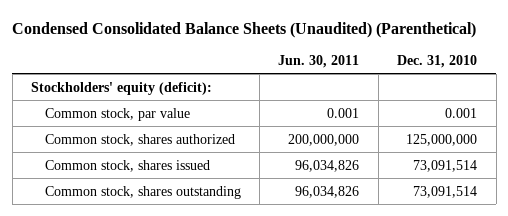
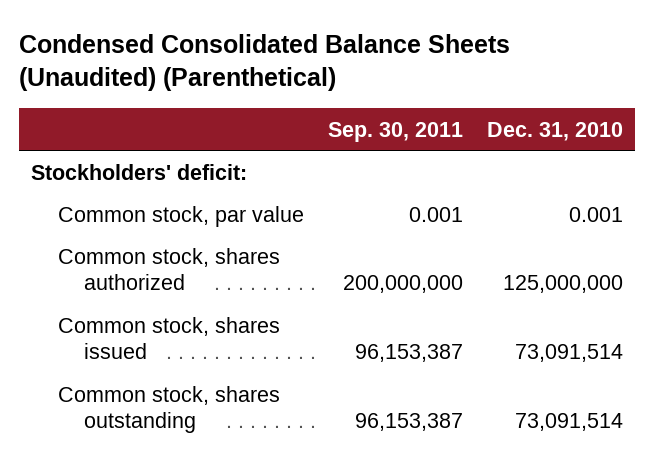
[278,54,360,68] Jun. 30, 2011 -> none
none -> [327,121,463,142] Sep. 30, 2011
[30,81,212,95] Stockholders' equity (deficit): -> [30,163,247,180] Stockholders' deficit:

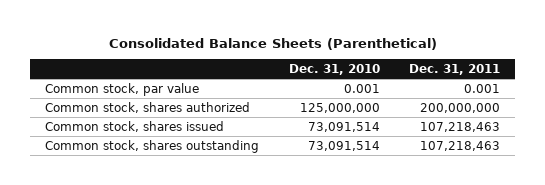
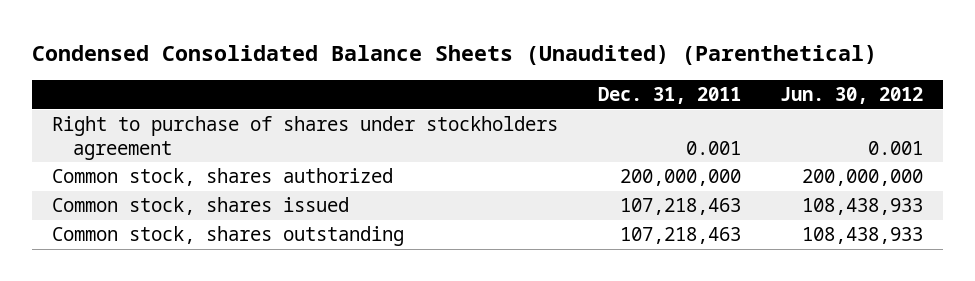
[108,38,437,51] Consolidated Balance Sheets (Parenthetical) -> [32,45,878,66] Condensed Consolidated Balance Sheets (Unaudited) (Parenthetical)
[288,63,380,75] Dec. 31, 2010 -> none
none -> [780,87,924,105] Jun. 30, 2012
[45,82,200,96] Common stock, par value -> [51,116,558,160] Right to purchase of shares under stockholders agreement

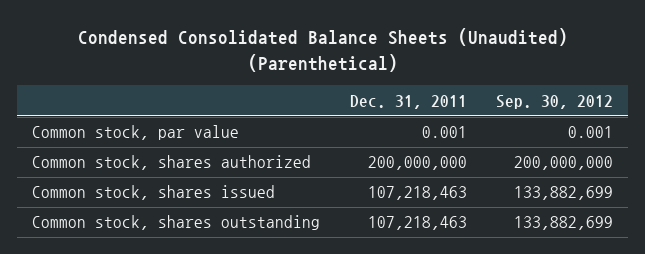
[780,87,924,105] Jun. 30, 2012 -> none
none -> [496,94,614,109] Sep. 30, 2012
[51,116,558,160] Right to purchase of shares under stockholders agreement -> [32,125,240,141] Common stock, par value

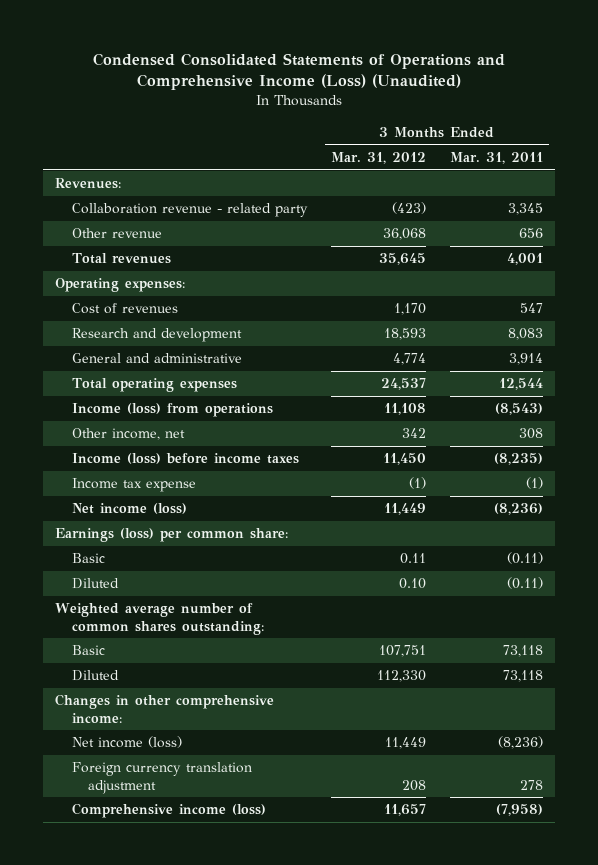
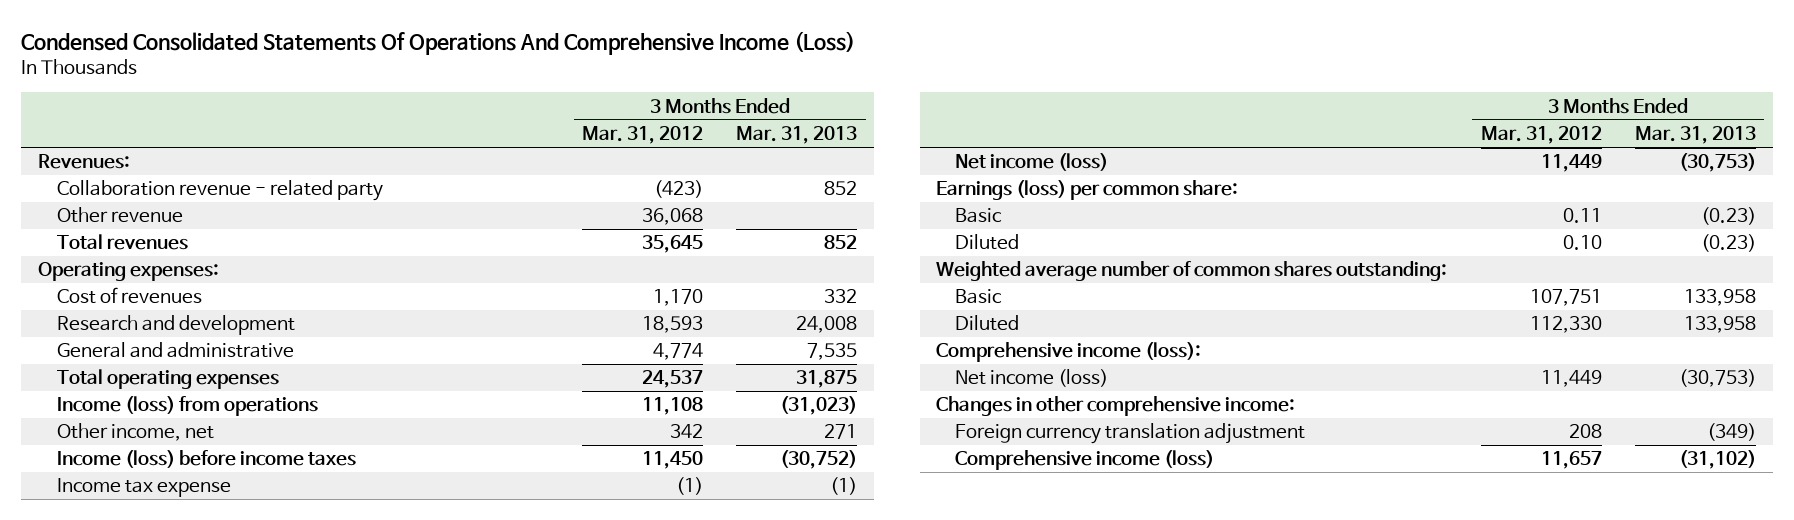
[93,52,506,91] Condensed Consolidated Statements of Operations and Comprehensive Income (Loss) (Unaudited) -> [20,31,855,56] Condensed Consolidated Statements Of Operations And Comprehensive Income (Loss)
[450,152,544,165] Mar. 31, 2011 -> none
none -> [736,125,858,144] Mar. 31, 2013
none -> [936,342,1202,363] Comprehensive income (loss):
[55,694,275,723] Changes in other comprehensive income: -> [936,396,1296,417] Changes in other comprehensive income:

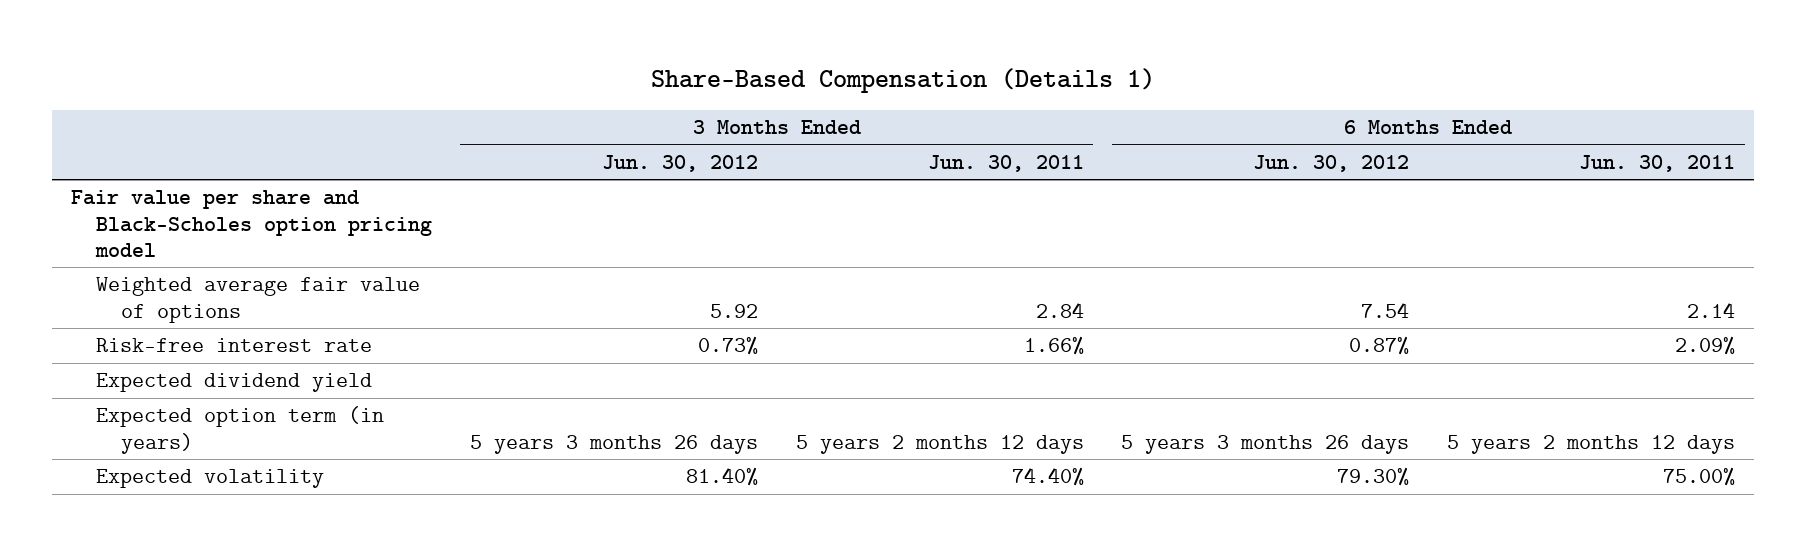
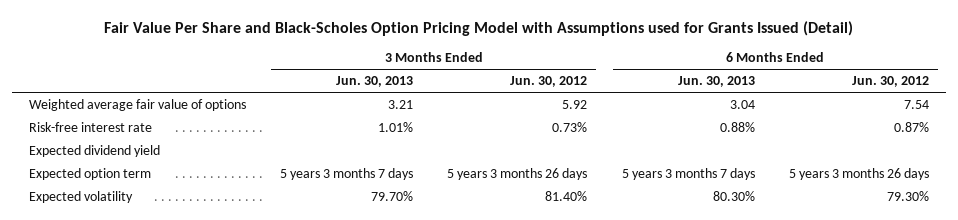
[650,68,1155,94] Share-Based Compensation (Details 1) -> [103,20,853,36] Fair Value Per Share and Black-Scholes Option Pricing Model with Assumptions used for Grants Issued (Detail)
[927,154,1084,172] Jun. 30, 2011 -> none
[1579,154,1736,172] Jun. 30, 2011 -> none
none -> [336,76,414,88] Jun. 30, 2013
none -> [677,76,755,88] Jun. 30, 2013
[70,190,432,258] Fair value per share and Black-Scholes option pricing model -> none
[95,406,384,454] Expected option term (in years) -> [28,167,151,180] Expected option term

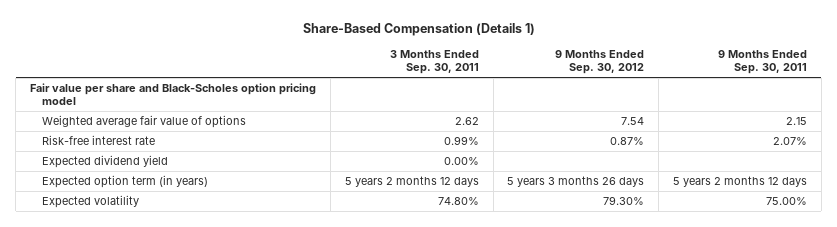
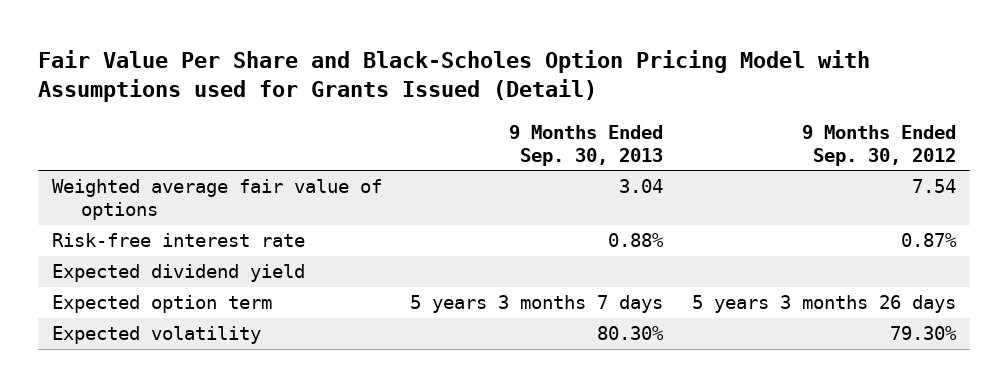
[302,22,535,36] Share-Based Compensation (Details 1) -> [38,49,871,103] Fair Value Per Share and Black-Scholes Option Pricing Model with Assumptions used for Grants Issued (Detail)
[389,49,479,75] 3 Months Ended Sep. 30, 2011 -> none
[718,49,808,75] 9 Months Ended Sep. 30, 2011 -> none
none -> [509,124,664,166] 9 Months Ended Sep. 30, 2013
[29,83,316,106] Fair value per share and Black-Scholes option pricing model -> none
[42,175,209,189] Expected option term (in years) -> [52,295,273,314] Expected option term

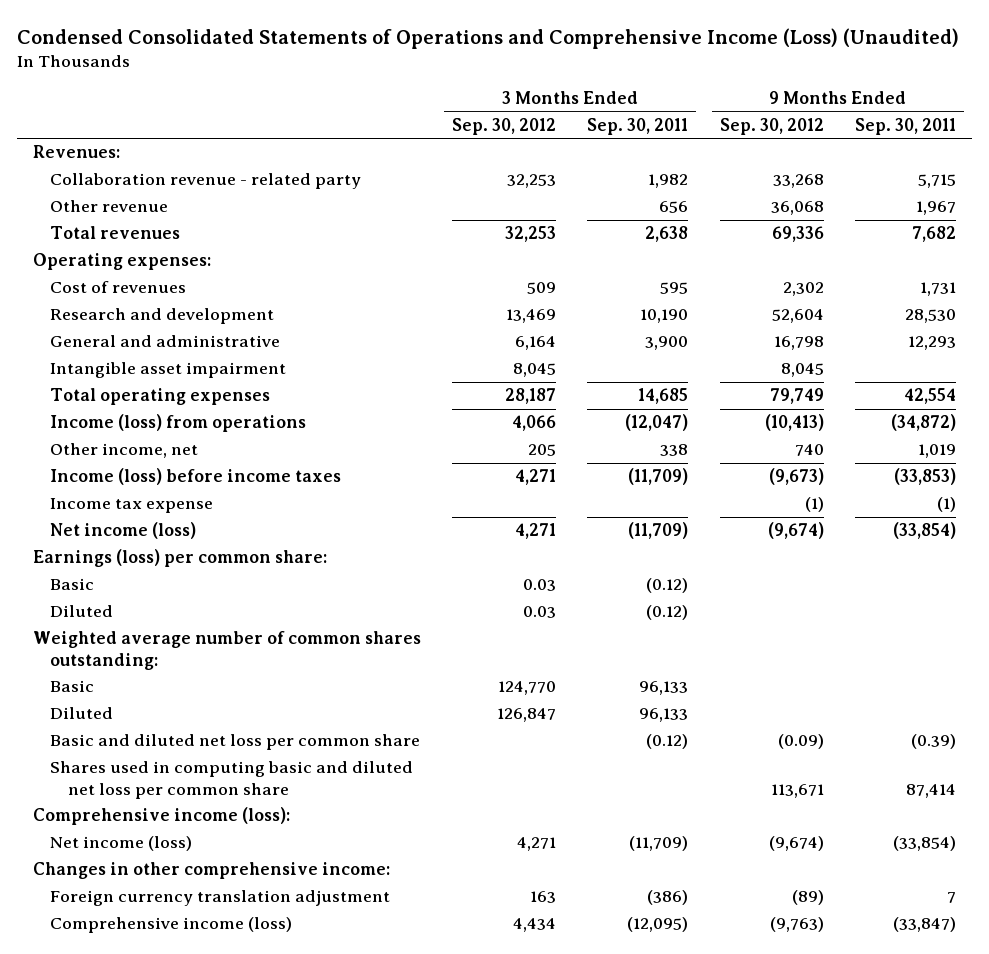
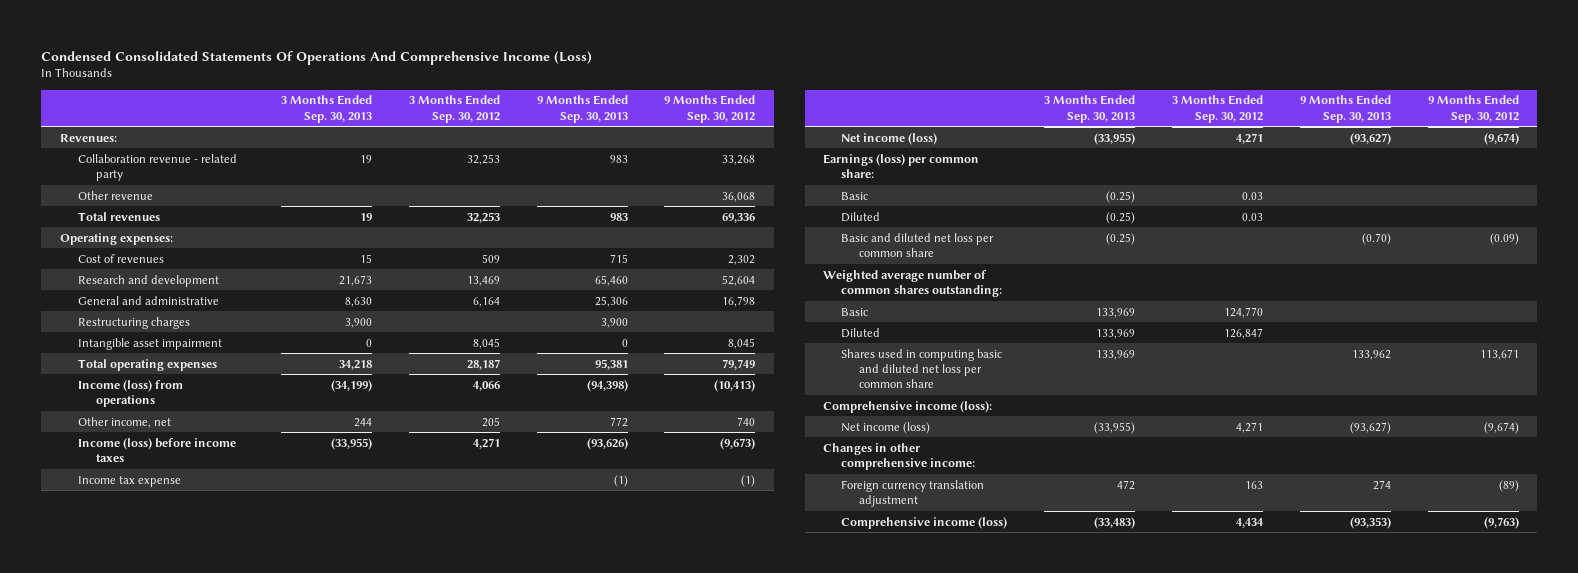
[17,27,960,49] Condensed Consolidated Statements of Operations and Comprehensive Income (Loss) (Unaudited) -> [41,50,593,65] Condensed Consolidated Statements Of Operations And Comprehensive Income (Loss)
[587,117,689,135] Sep. 30, 2011 -> none
[855,117,957,135] Sep. 30, 2011 -> none
none -> [280,95,372,123] 3 Months Ended Sep. 30, 2013
none -> [536,95,628,123] 9 Months Ended Sep. 30, 2013
none -> [77,316,190,329] Restructuring charges
[50,734,421,751] Basic and diluted net loss per common share -> [841,232,995,257] Basic and diluted net loss per common share

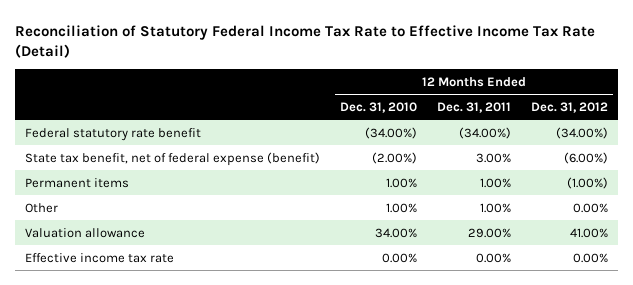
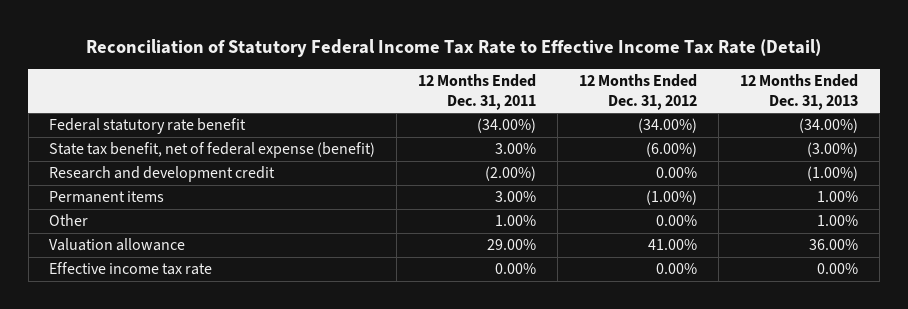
[339,101,417,113] Dec. 31, 2010 -> none
none -> [740,73,859,110] 12 Months Ended Dec. 31, 2013
none -> [49,166,276,183] Research and development credit
[479,177,511,188] 1.00% -> [495,191,537,203] 3.00%

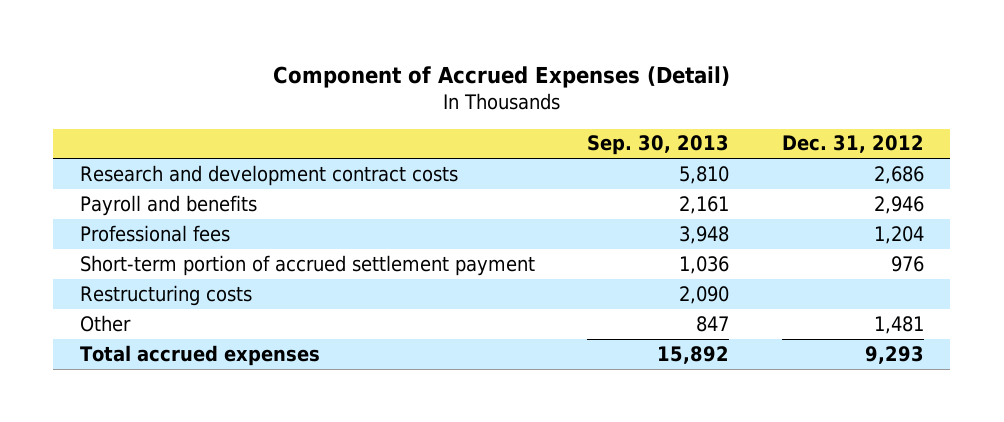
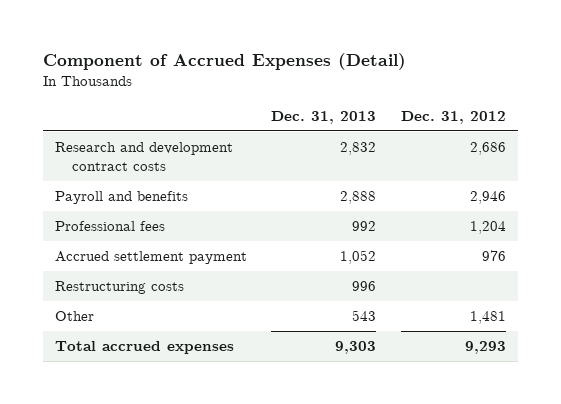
[587,135,730,156] Sep. 30, 2013 -> none
none -> [271,110,377,124] Dec. 31, 2013
[79,254,535,276] Short-term portion of accrued settlement payment -> [55,251,248,265] Accrued settlement payment

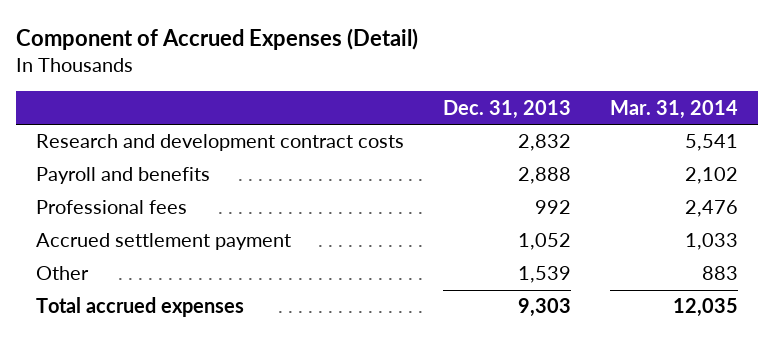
[400,110,506,124] Dec. 31, 2012 -> none
none -> [610,99,739,119] Mar. 31, 2014
[55,281,185,295] Restructuring costs -> none
[352,310,377,322] 543 -> [517,266,571,284] 1,539

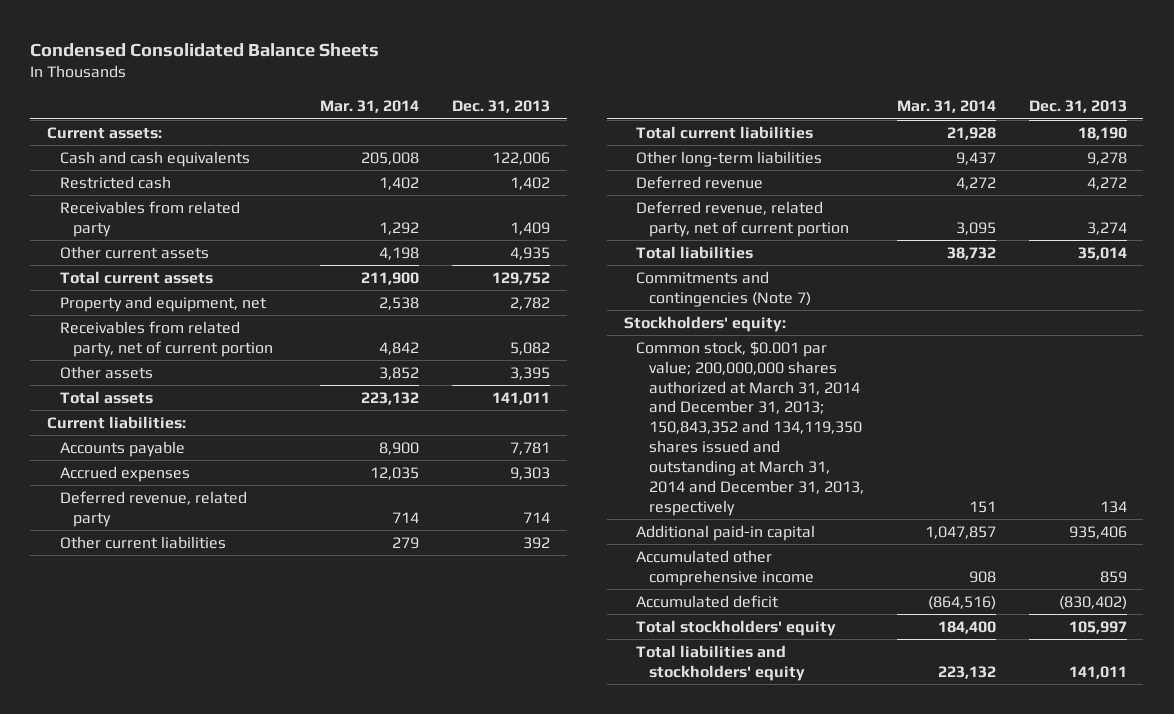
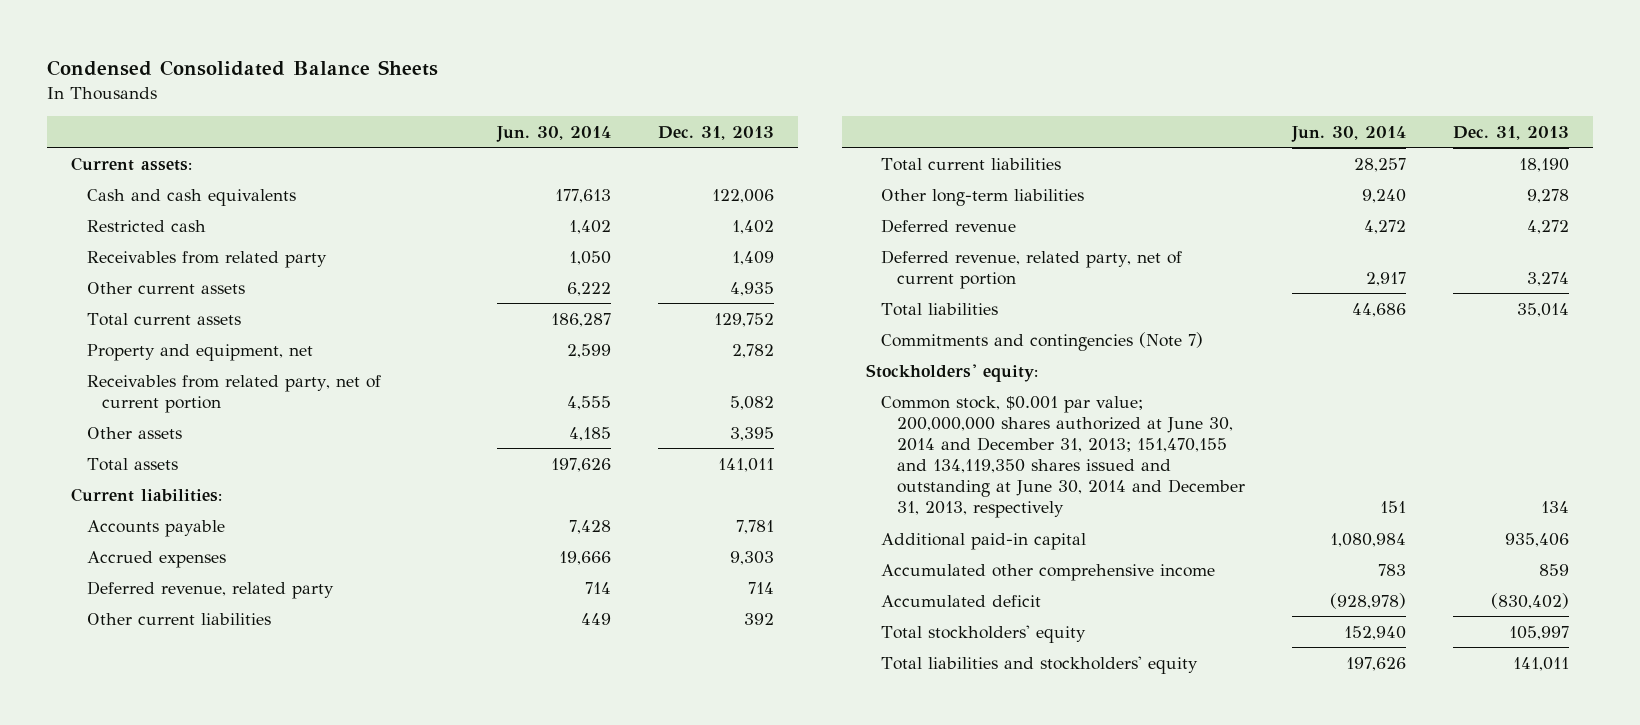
[320,100,420,114] Mar. 31, 2014 -> none
none -> [496,125,612,142] Jun. 30, 2014
[636,340,865,516] Common stock, $0.001 par value; 200,000,000 shares authorized at March 31, 2014 and December 31, 2013; 150,843,352 and 134,119,350 shares issued and outstanding at March 31, 2014 and December 31, 2013, respectively -> [881,395,1246,519] Common stock, $0.001 par value; 200,000,000 shares authorized at June 30, 2014 and December 31, 2013; 151,470,155 and 134,119,350 shares issued and outstanding at June 30, 2014 and December 31, 2013, respectively

